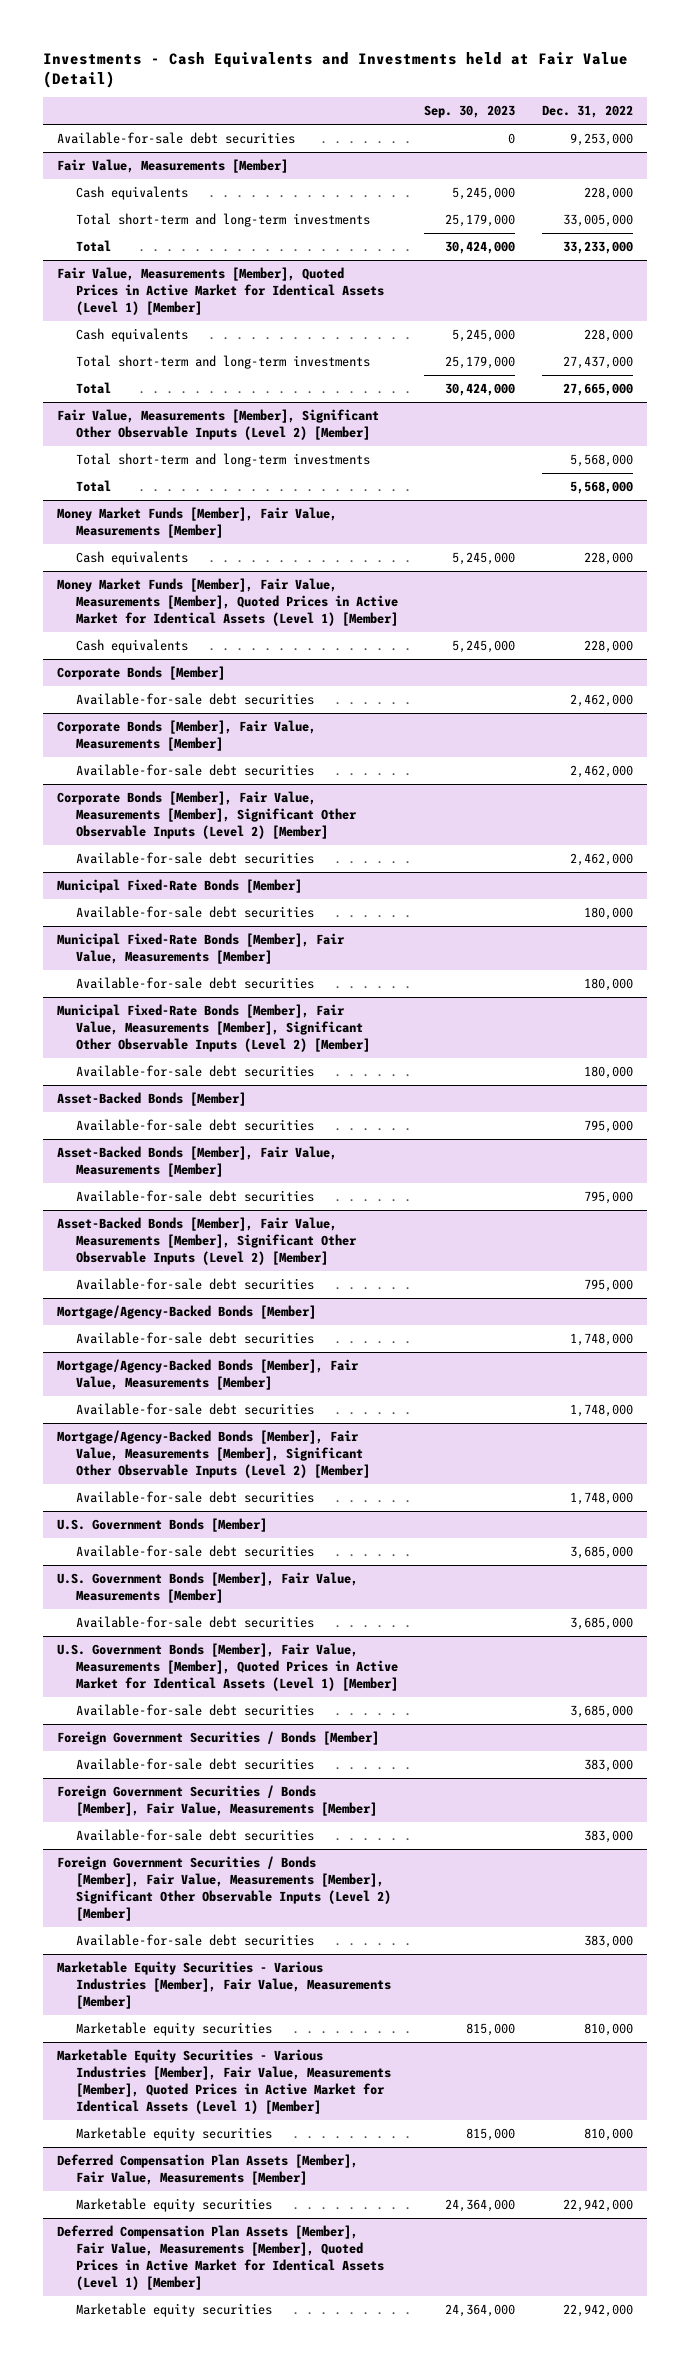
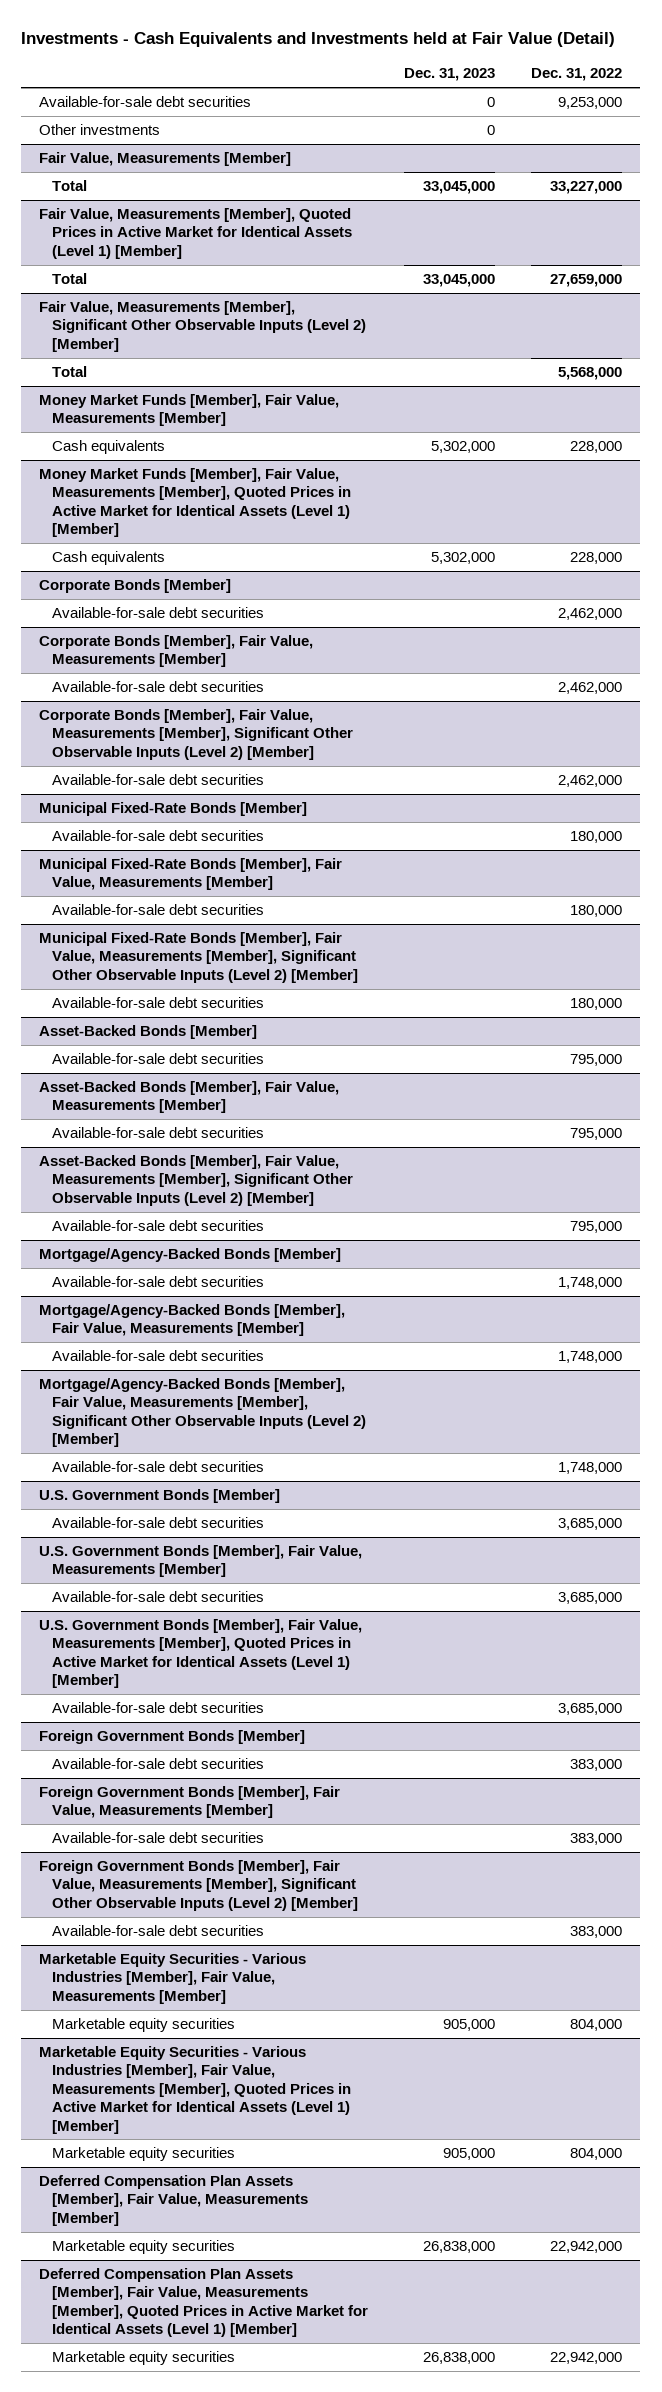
[424,105,516,119] Sep. 30, 2023 -> none
none -> [403,68,495,82] Dec. 31, 2023
none -> [39,124,161,136] Other investments
[75,186,188,201] Cash equivalents -> none
[75,213,370,228] Total short-term and long-term investments -> none
[563,241,634,255] 33,233,000 -> [550,181,623,195] 33,227,000
[75,328,188,343] Cash equivalents -> none
[75,355,370,370] Total short-term and long-term investments -> none
[563,383,634,397] 27,665,000 -> [550,274,623,288] 27,659,000
[75,453,370,468] Total short-term and long-term investments -> none
[56,1731,379,1746] Foreign Government Securities / Bonds [Member] -> [39,1730,306,1745] Foreign Government Bonds [Member]
[56,1785,377,1816] Foreign Government Securities / Bonds [Member], Fair Value, Measurements [Member] -> [39,1786,341,1819] Foreign Government Bonds [Member], Fair Value, Measurements [Member]
[56,1856,391,1921] Foreign Government Securities / Bonds [Member], Fair Value, Measurements [Member], Significant Other Observable Inputs (Level 2) [Member] -> [39,1860,358,1911] Foreign Government Bonds [Member], Fair Value, Measurements [Member], Significant Other Observable Inputs (Level 2) [Member]
[584,2023,634,2037] 810,000 -> [570,2019,623,2032] 804,000
[584,2128,634,2142] 810,000 -> [570,2148,623,2161] 804,000

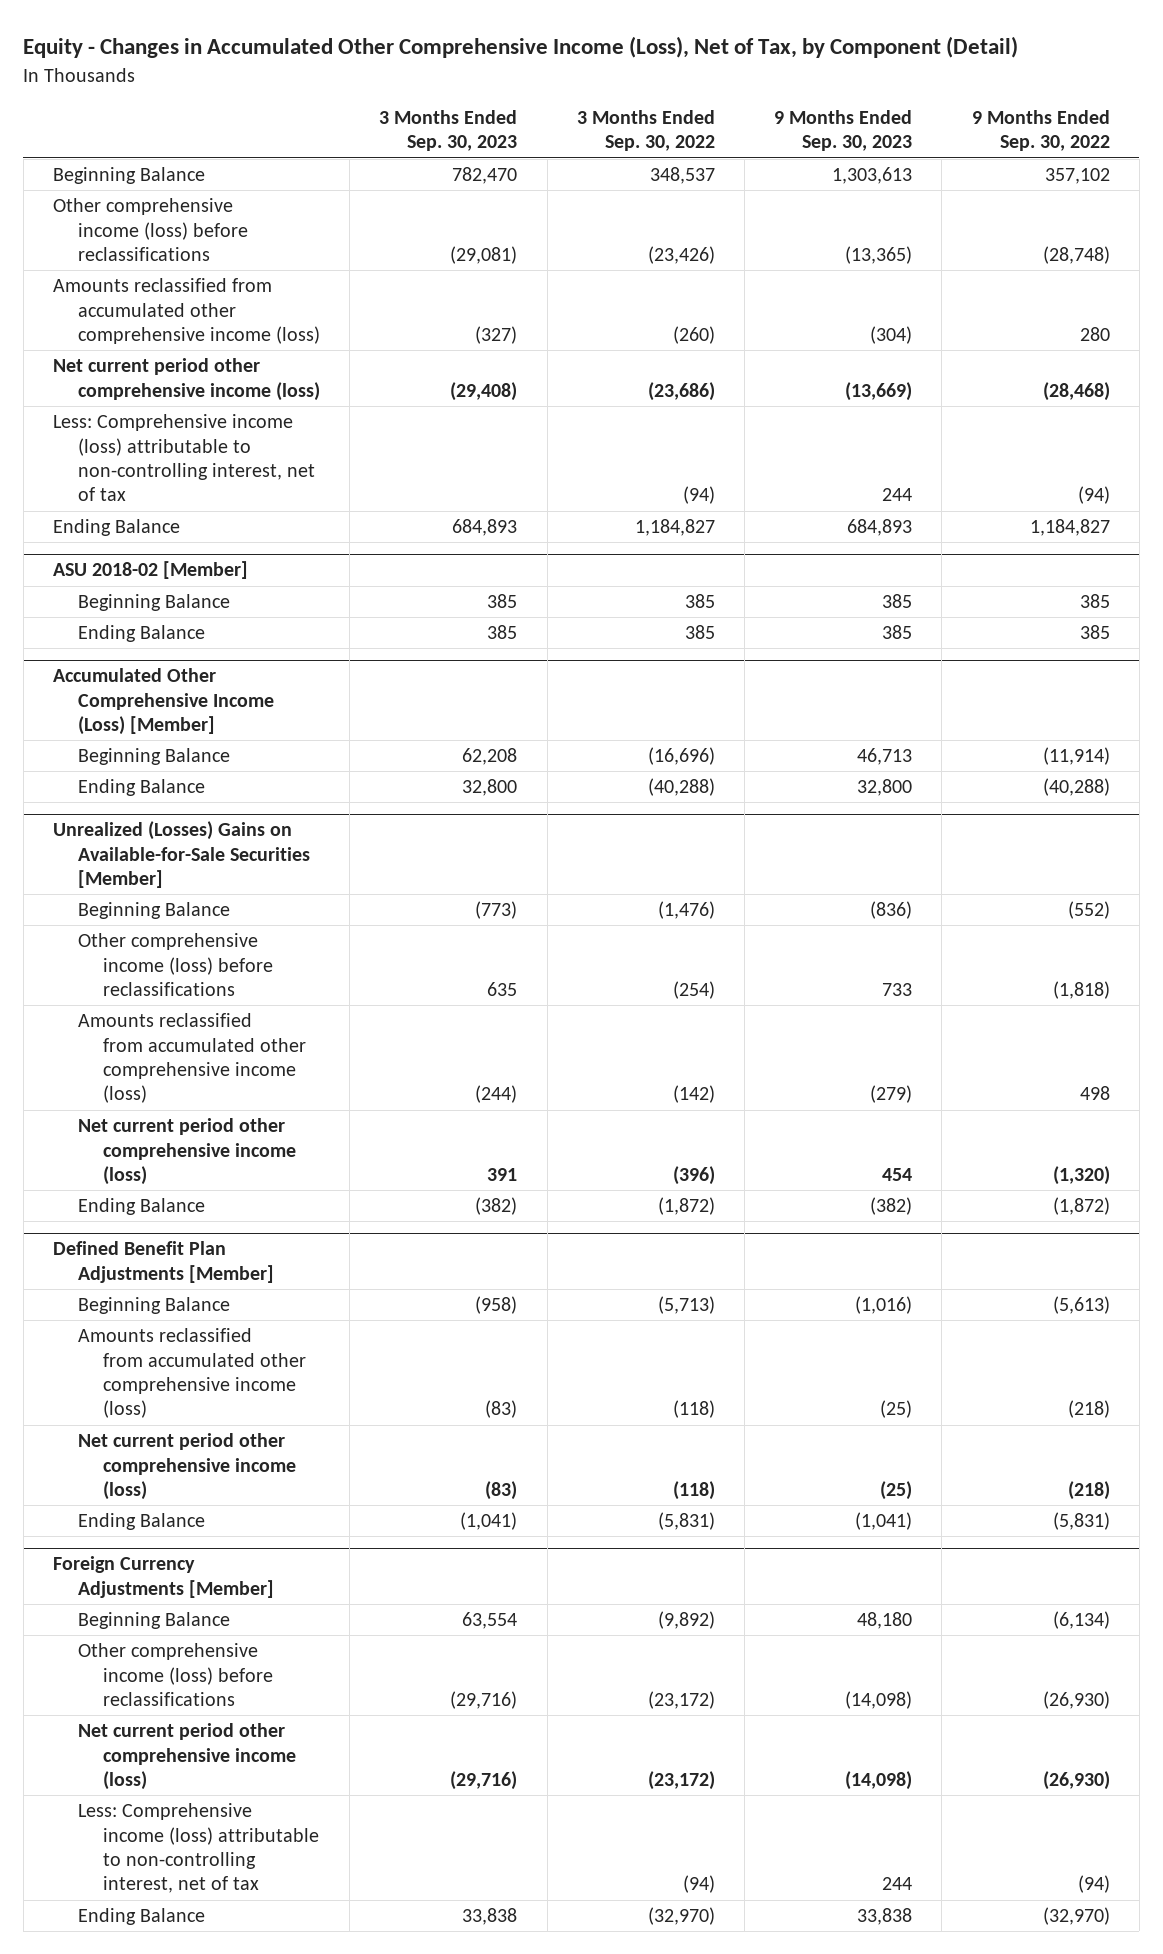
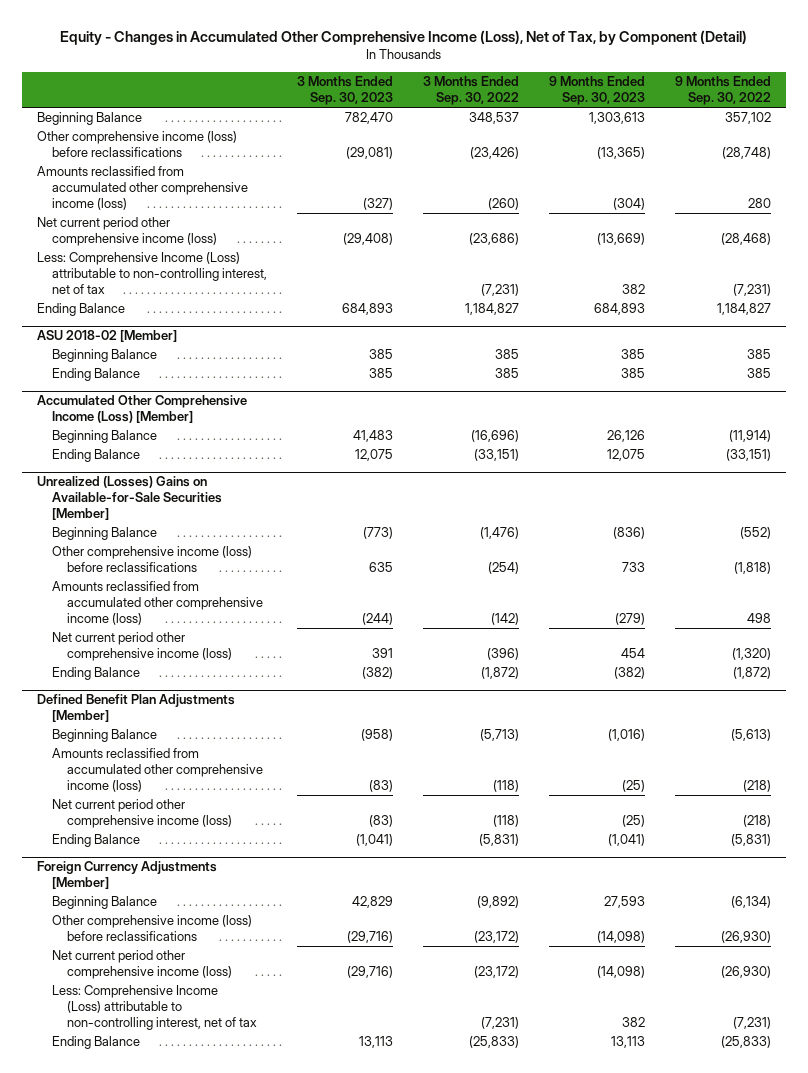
[52,414,316,502] Less: Comprehensive income (loss) attributable to non-controlling interest, net of tax -> [37,252,268,295] Less: Comprehensive Income (Loss) attributable to non-controlling interest, net of tax
[682,486,715,505] (94) -> [481,284,520,297] (7,231)
[882,488,913,502] 244 -> [622,284,646,295] 382
[1077,486,1110,505] (94) -> [733,284,772,297] (7,231)
[462,748,518,766] 62,208 -> [353,430,394,443] 41,483
[857,748,913,766] 46,713 -> [607,430,646,443] 26,126
[462,779,518,797] 32,800 -> [355,449,394,462] 12,075
[647,778,715,797] (40,288) -> [474,449,520,462] (33,151)
[857,779,913,797] 32,800 -> [607,449,646,462] 12,075
[1042,778,1110,797] (40,288) -> [726,449,772,462] (33,151)
[462,1612,518,1630] 63,554 -> [352,896,394,909] 42,829
[857,1612,913,1630] 48,180 -> [604,896,646,909] 27,593
[78,1803,320,1894] Less: Comprehensive income (loss) attributable to non-controlling interest, net of tax -> [52,985,258,1031] Less: Comprehensive Income (Loss) attributable to non-controlling interest, net of tax
[682,1875,715,1894] (94) -> [481,1017,520,1030] (7,231)
[882,1877,913,1891] 244 -> [622,1017,646,1028] 382
[1077,1875,1110,1894] (94) -> [733,1017,772,1030] (7,231)
[462,1908,518,1926] 33,838 -> [359,1036,394,1049] 13,113
[647,1907,715,1926] (32,970) -> [469,1036,520,1049] (25,833)
[857,1908,913,1926] 33,838 -> [611,1036,646,1049] 13,113
[1042,1907,1110,1926] (32,970) -> [721,1036,772,1049] (25,833)

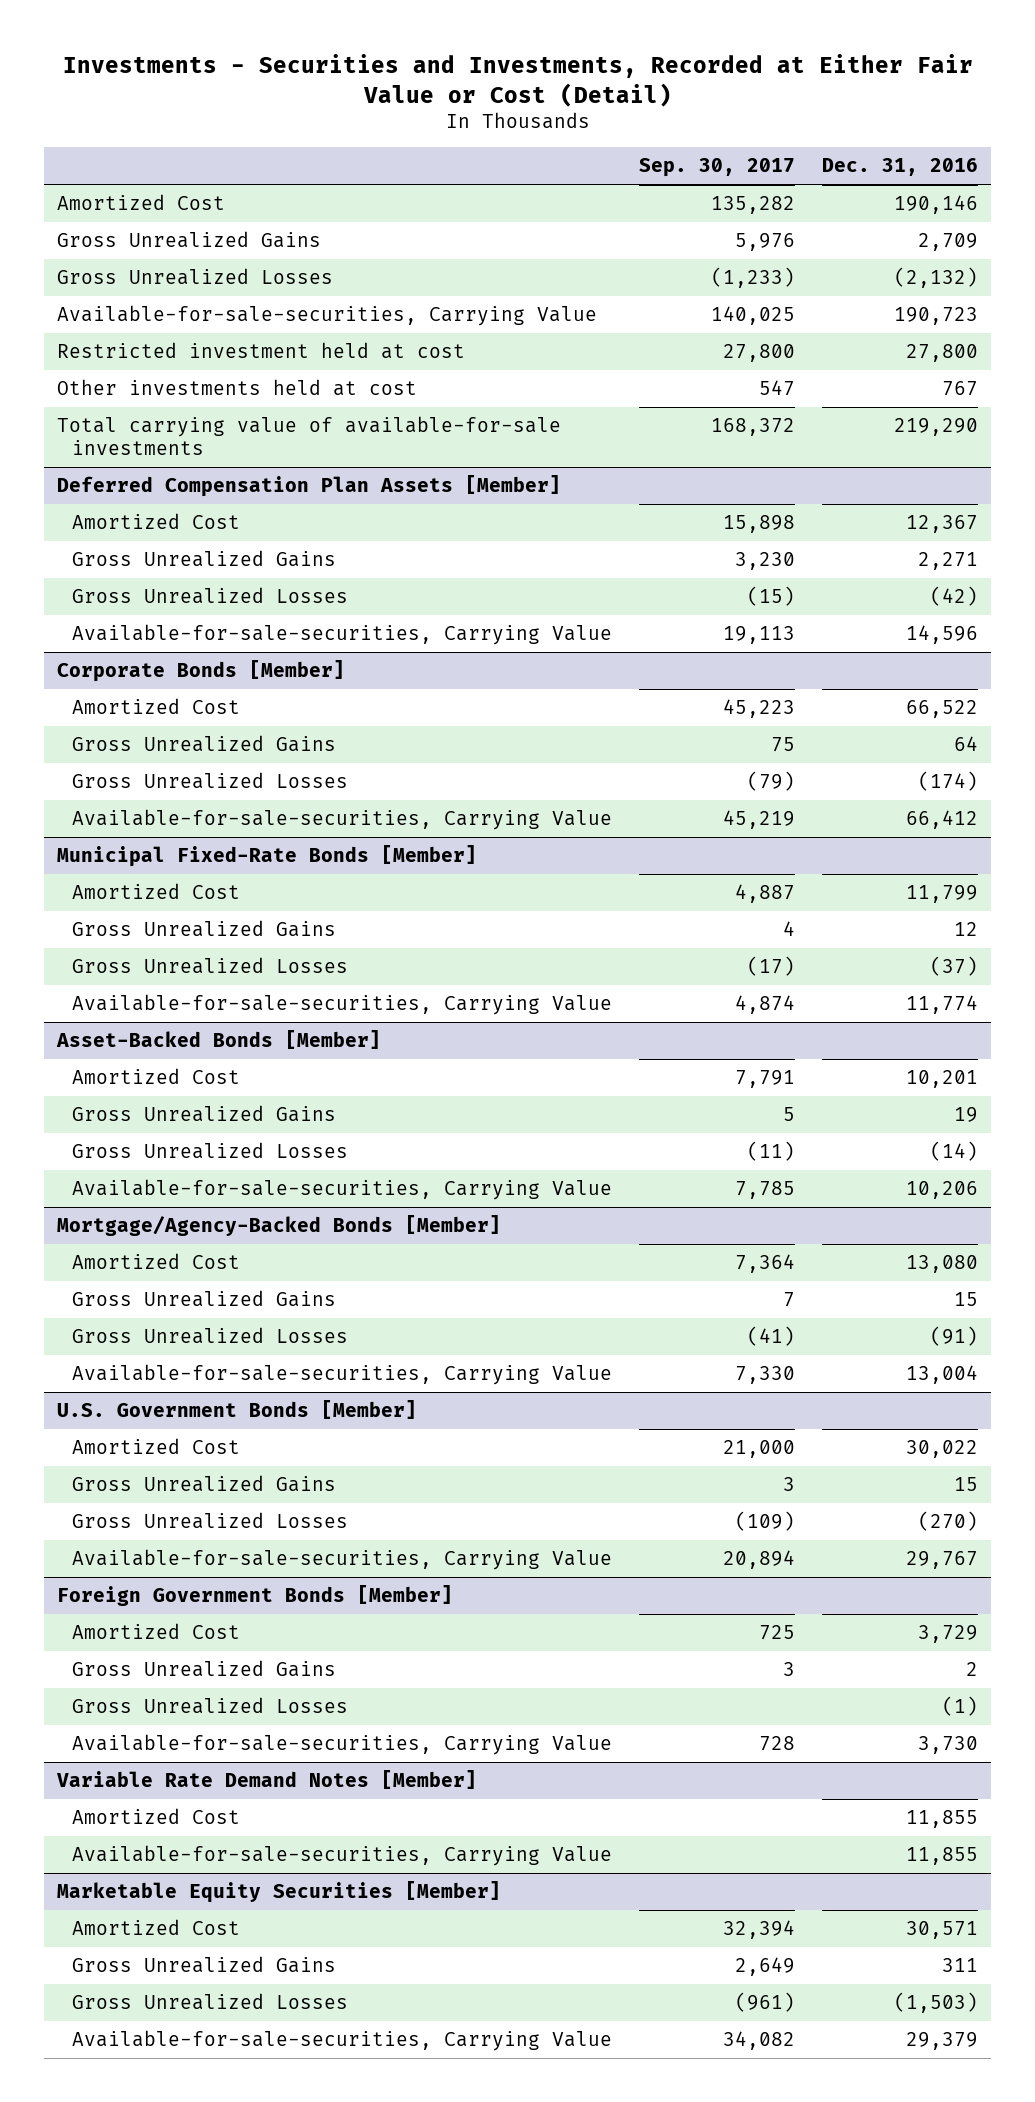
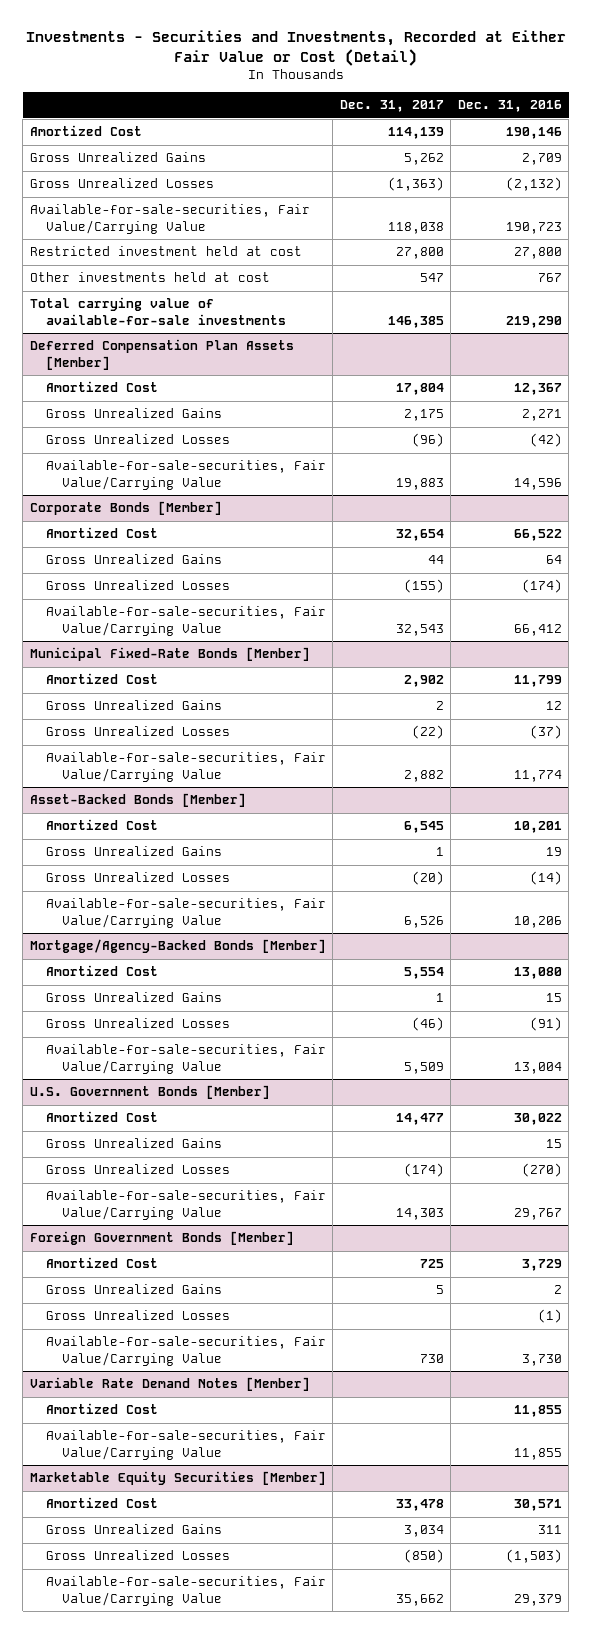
[638,158,795,178] Sep. 30, 2017 -> none
none -> [339,100,444,113] Dec. 31, 2017
[57,305,598,327] Available-for-sale-securities, Carrying Value -> [29,204,310,234] Available-for-sale-securities, Fair Value/Carrying Value
[71,624,612,646] Available-for-sale-securities, Carrying Value -> [45,460,326,490] Available-for-sale-securities, Fair Value/Carrying Value
[71,809,612,831] Available-for-sale-securities, Carrying Value -> [45,606,326,636] Available-for-sale-securities, Fair Value/Carrying Value
[71,994,612,1016] Available-for-sale-securities, Carrying Value -> [45,752,326,782] Available-for-sale-securities, Fair Value/Carrying Value
[71,1179,612,1201] Available-for-sale-securities, Carrying Value -> [45,898,326,928] Available-for-sale-securities, Fair Value/Carrying Value
[71,1364,612,1386] Available-for-sale-securities, Carrying Value -> [45,1044,326,1074] Available-for-sale-securities, Fair Value/Carrying Value
[71,1549,612,1571] Available-for-sale-securities, Carrying Value -> [45,1190,326,1220] Available-for-sale-securities, Fair Value/Carrying Value
[71,1734,612,1756] Available-for-sale-securities, Carrying Value -> [45,1336,326,1366] Available-for-sale-securities, Fair Value/Carrying Value
[71,1845,612,1867] Available-for-sale-securities, Carrying Value -> [45,1430,326,1460] Available-for-sale-securities, Fair Value/Carrying Value
[71,2030,612,2052] Available-for-sale-securities, Carrying Value -> [45,1576,326,1606] Available-for-sale-securities, Fair Value/Carrying Value

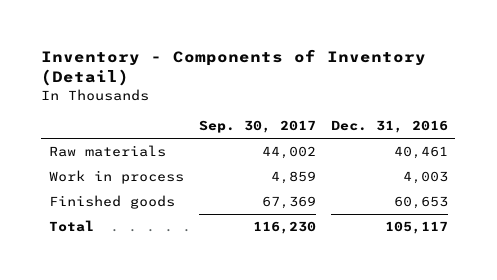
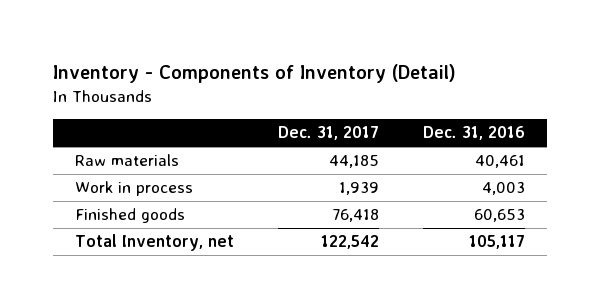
[198,120,316,134] Sep. 30, 2017 -> none
none -> [278,126,380,141] Dec. 31, 2017
[48,220,94,233] Total -> [75,234,235,252] Total Inventory, net

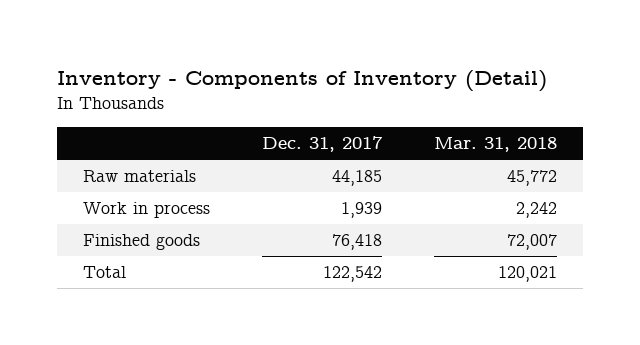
[423,126,526,141] Dec. 31, 2016 -> none
none -> [433,137,557,153] Mar. 31, 2018
[75,234,235,252] Total Inventory, net -> [83,266,127,279] Total

